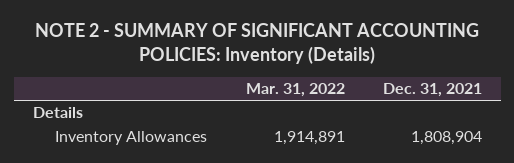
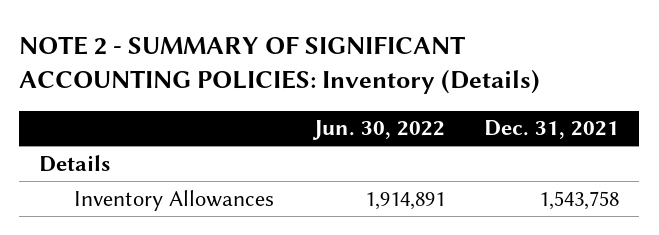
[245,83,345,98] Mar. 31, 2022 -> none
none -> [311,120,445,141] Jun. 30, 2022
[410,131,482,146] 1,808,904 -> [539,190,620,210] 1,543,758

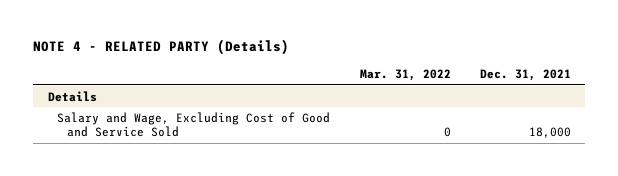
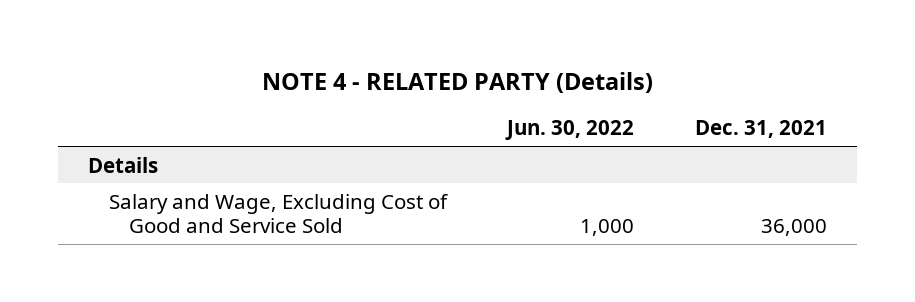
[359,69,451,82] Mar. 31, 2022 -> none
none -> [505,120,635,141] Jun. 30, 2022
[528,127,571,139] 18,000 -> [760,219,827,237] 36,000

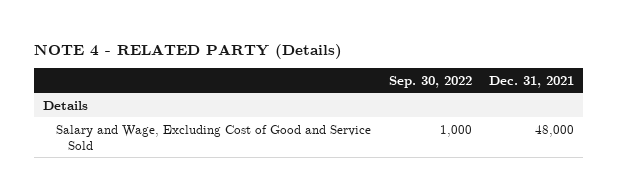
[505,120,635,141] Jun. 30, 2022 -> none
none -> [388,75,472,88] Sep. 30, 2022
[760,219,827,237] 36,000 -> [535,124,575,137] 48,000

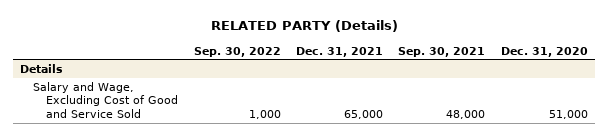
[34,43,343,59] NOTE 4 - RELATED PARTY (Details) -> [211,20,399,33] RELATED PARTY (Details)
none -> [398,46,486,57] Sep. 30, 2021
none -> [500,46,588,57] Dec. 31, 2020
[535,124,575,137] 48,000 -> [343,109,383,119] 65,000

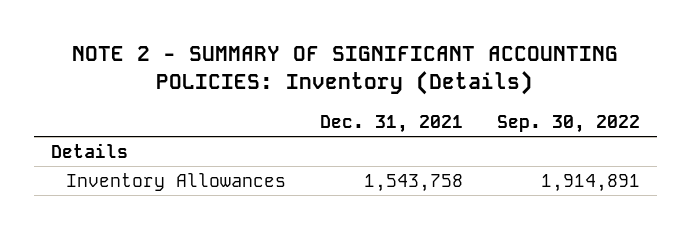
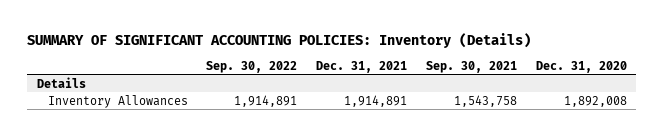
[72,46,619,96] NOTE 2 - SUMMARY OF SIGNIFICANT ACCOUNTING POLICIES: Inventory (Details) -> [27,33,532,49] SUMMARY OF SIGNIFICANT ACCOUNTING POLICIES: Inventory (Details)
none -> [425,60,517,73] Sep. 30, 2021
none -> [535,60,627,73] Dec. 31, 2020
[364,173,464,192] 1,543,758 -> [344,94,408,107] 1,914,891

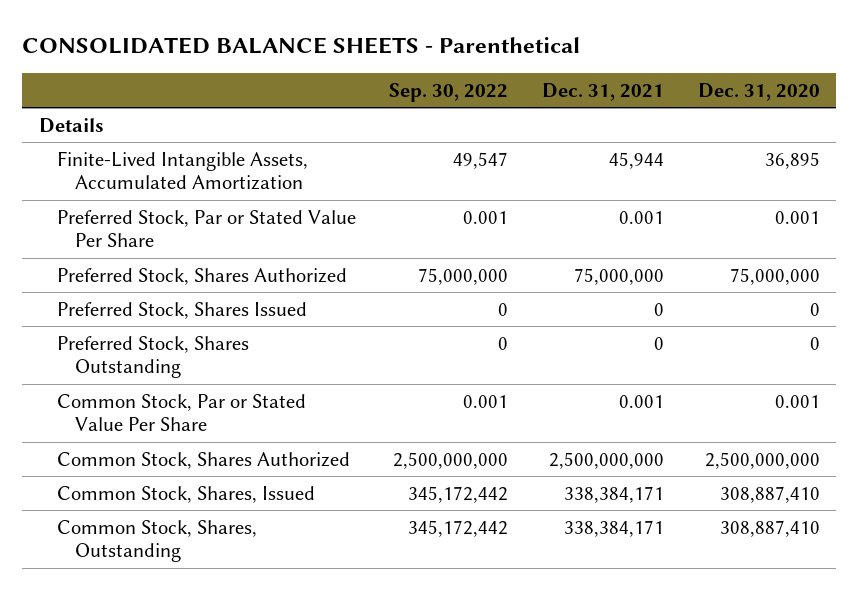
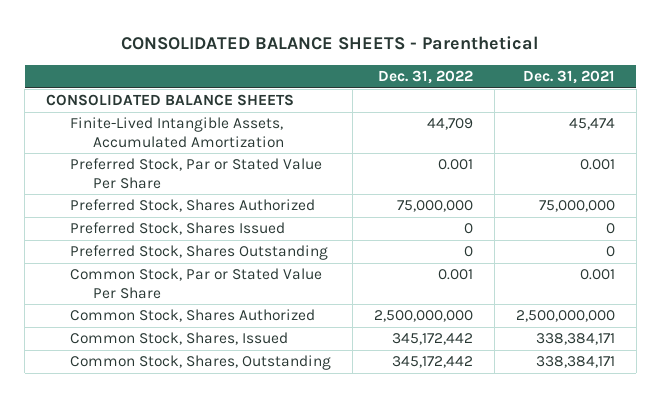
[389,83,509,103] Sep. 30, 2022 -> none
[697,83,820,102] Dec. 31, 2020 -> none
none -> [377,70,473,85] Dec. 31, 2022
[38,117,104,133] Details -> none
none -> [46,94,295,107] CONSOLIDATED BALANCE SHEETS
[608,151,664,169] 45,944 -> [568,118,615,131] 45,474

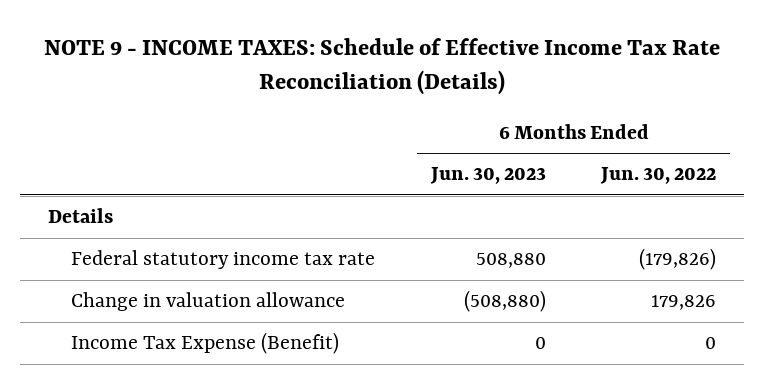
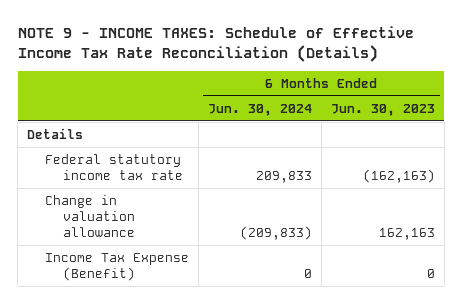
[600,167,717,185] Jun. 30, 2022 -> none
none -> [207,103,312,116] Jun. 30, 2024
[475,253,546,269] 508,880 -> [362,169,435,184] (162,163)
[463,290,546,313] (508,880) -> [378,227,435,240] 162,163

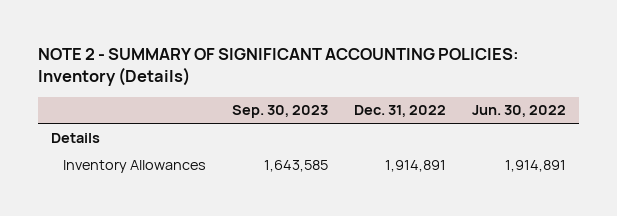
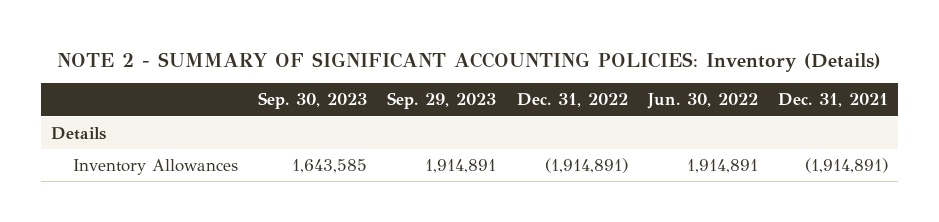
none -> [387,92,497,110] Sep. 29, 2023
none -> [778,93,889,108] Dec. 31, 2021
[384,159,446,172] 1,914,891 -> [544,157,628,173] (1,914,891)

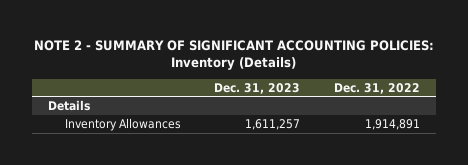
[258,92,368,110] Sep. 30, 2023 -> none
[387,92,497,110] Sep. 29, 2023 -> none
[646,93,758,110] Jun. 30, 2022 -> none
[778,93,889,108] Dec. 31, 2021 -> none
none -> [214,82,301,94] Dec. 31, 2023
[544,157,628,173] (1,914,891) -> [364,118,420,130] 1,914,891

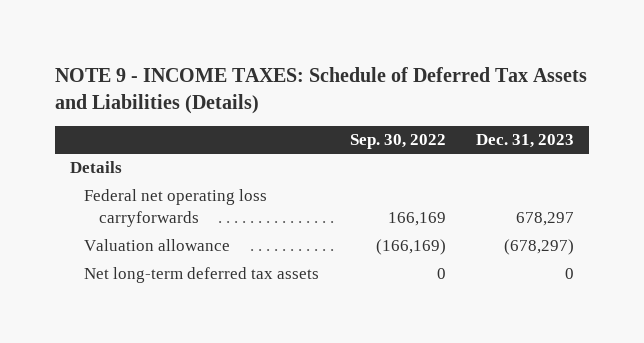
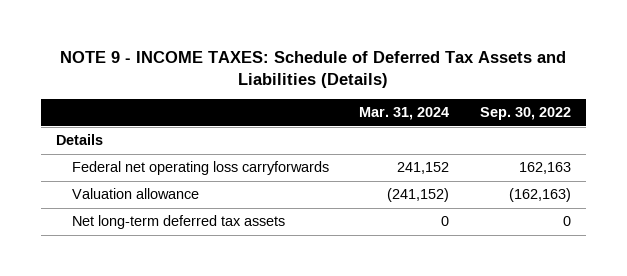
[475,134,574,149] Dec. 31, 2023 -> none
none -> [359,107,450,121] Mar. 31, 2024
[387,212,446,227] 166,169 -> [518,162,571,175] 162,163
[375,239,446,256] (166,169) -> [508,188,571,203] (162,163)

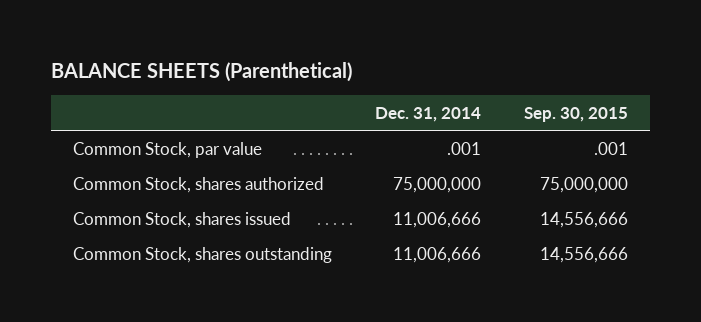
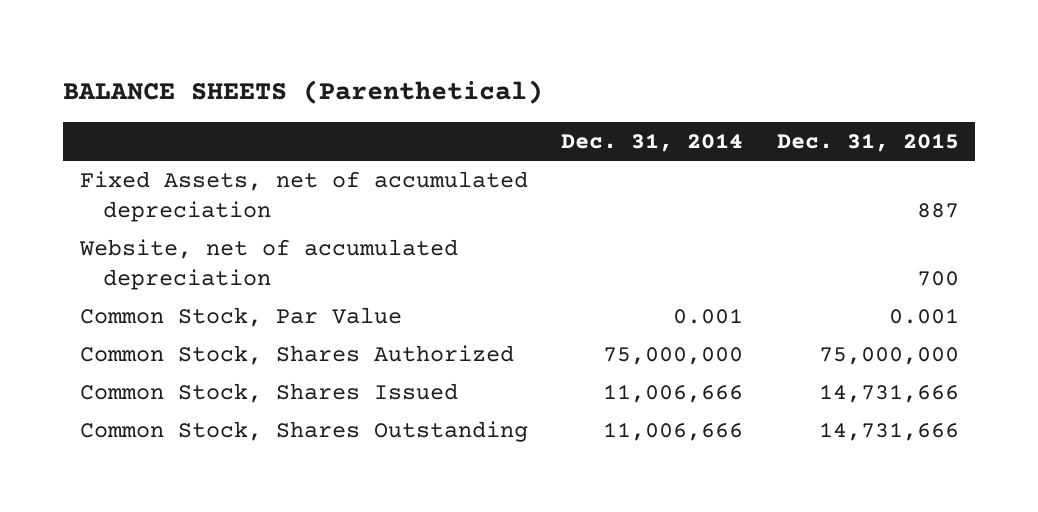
[524,106,629,122] Sep. 30, 2015 -> none
none -> [776,133,959,153] Dec. 31, 2015
none -> [79,170,528,222] Fixed Assets, net of accumulated depreciation
none -> [78,238,458,290] Website, net of accumulated depreciation
[72,141,262,158] Common Stock, par value -> [79,306,402,327] Common Stock, Par Value
[446,141,481,155] .001 -> [673,307,744,324] 0.001
[72,176,324,193] Common Stock, shares authorized -> [79,344,514,365] Common Stock, Shares Authorized
[72,211,291,228] Common Stock, shares issued -> [79,382,458,403] Common Stock, Shares Issued
[72,246,332,263] Common Stock, shares outstanding -> [79,420,528,442] Common Stock, Shares Outstanding

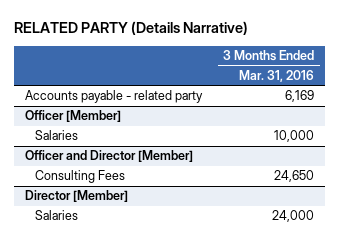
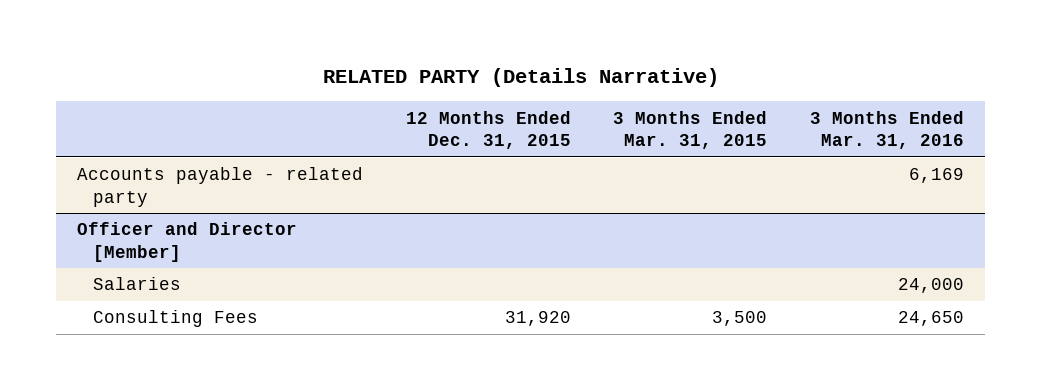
none -> [405,110,571,149] 12 Months Ended Dec. 31, 2015
none -> [613,110,768,149] 3 Months Ended Mar. 31, 2015
[24,110,121,123] Officer [Member] -> none
[35,130,79,141] Salaries -> none
[24,190,128,203] Director [Member] -> none
[35,170,126,184] Consulting Fees -> [93,310,259,328] Consulting Fees

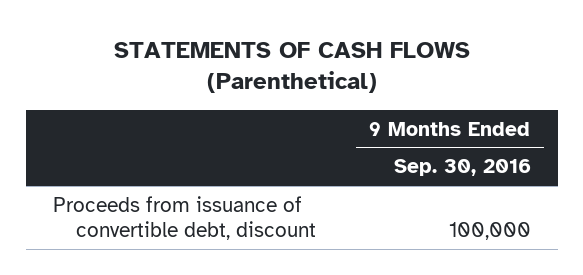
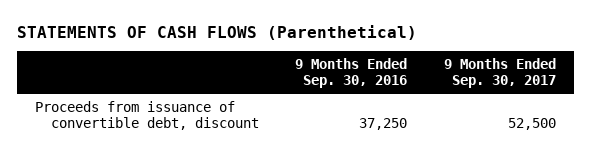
none -> [443,58,556,89] 9 Months Ended Sep. 30, 2017
[448,222,531,241] 100,000 -> [359,117,408,130] 37,250

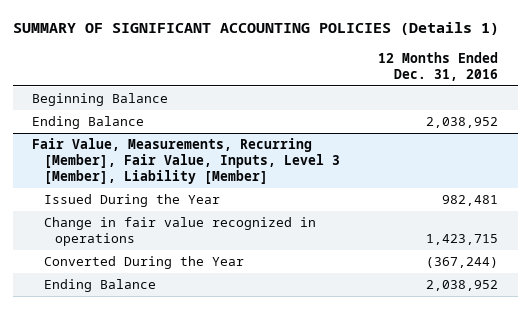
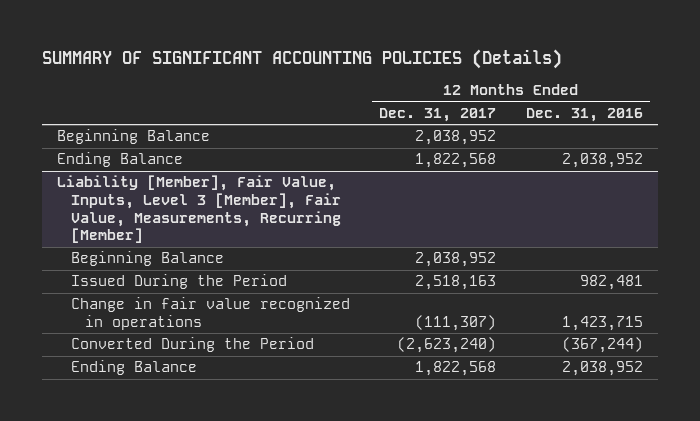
[12,22,499,36] SUMMARY OF SIGNIFICANT ACCOUNTING POLICIES (Details 1) -> [41,49,562,70] SUMMARY OF SIGNIFICANT ACCOUNTING POLICIES (Details)
none -> [379,107,497,122] Dec. 31, 2017
[32,138,340,185] Fair Value, Measurements, Recurring [Member], Fair Value, Inputs, Level 3 [Member], Liability [Member] -> [56,175,341,244] Liability [Member], Fair Value, Inputs, Level 3 [Member], Fair Value, Measurements, Recurring [Member]
none -> [70,251,224,267] Beginning Balance
[43,194,220,208] Issued During the Year -> [70,274,287,290] Issued During the Period
[43,256,244,270] Converted During the Year -> [70,337,314,353] Converted During the Period

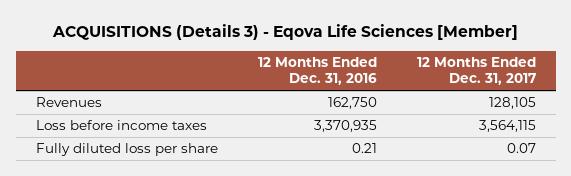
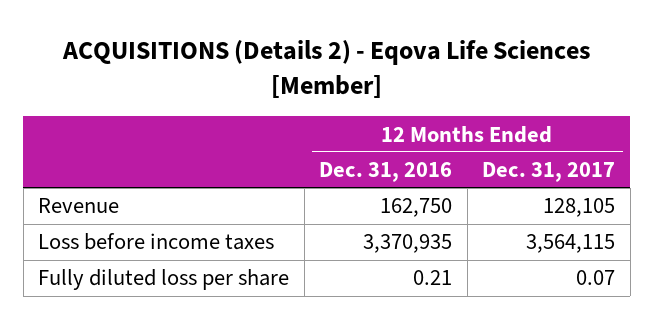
[51,23,518,40] ACQUISITIONS (Details 3) - Eqova Life Sciences [Member] -> [61,39,591,98] ACQUISITIONS (Details 2) - Eqova Life Sciences [Member]
[35,97,102,108] Revenues -> [38,198,120,214] Revenue

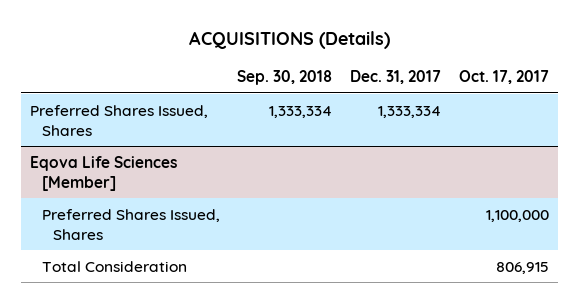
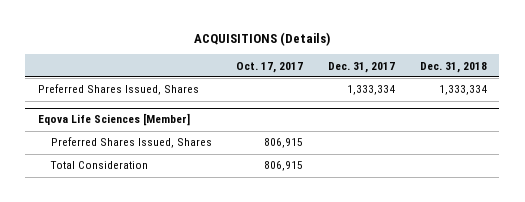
[237,70,333,86] Sep. 30, 2018 -> none
none -> [420,61,488,73] Dec. 31, 2018
[486,209,550,222] 1,100,000 -> [264,138,304,149] 806,915

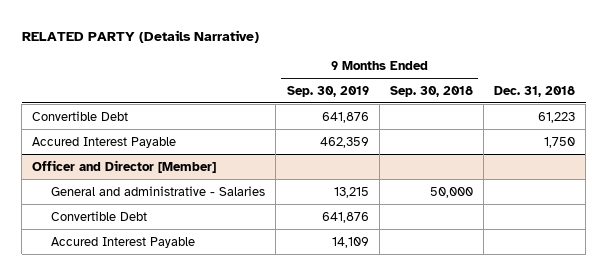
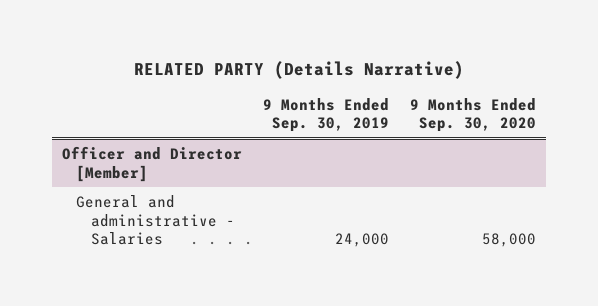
[389,85,473,97] Sep. 30, 2018 -> none
[494,85,576,97] Dec. 31, 2018 -> none
none -> [409,97,536,133] 9 Months Ended Sep. 30, 2020
[32,110,129,121] Convertible Debt -> none
[32,136,177,148] Accured Interest Payable -> none
[51,210,148,221] Convertible Debt -> none
[51,236,196,248] Accured Interest Payable -> none
[333,186,369,198] 13,215 -> [335,233,390,248] 24,000

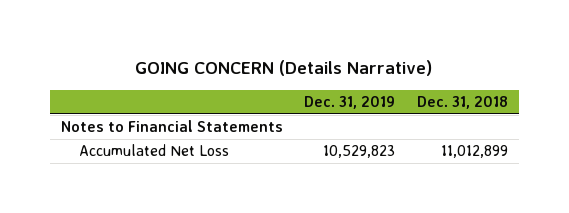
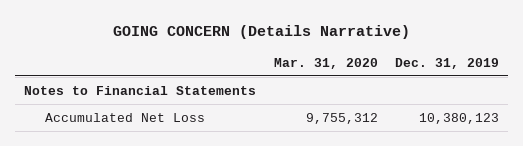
[417,96,509,110] Dec. 31, 2018 -> none
none -> [273,57,378,69] Mar. 31, 2020
[323,145,396,159] 10,529,823 -> [419,112,500,124] 10,380,123

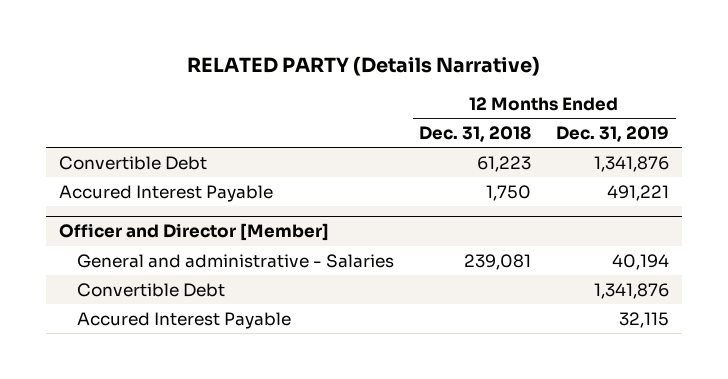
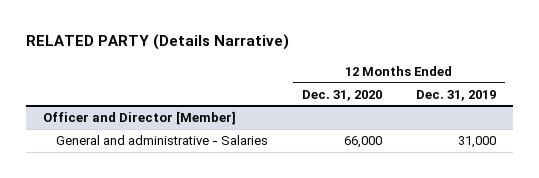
[419,125,532,142] Dec. 31, 2018 -> none
none -> [301,89,382,101] Dec. 31, 2020
[58,155,207,170] Convertible Debt -> none
[58,184,273,202] Accured Interest Payable -> none
[76,282,225,297] Convertible Debt -> none
[76,311,291,329] Accured Interest Payable -> none
[612,253,670,270] 40,194 -> [458,136,497,149] 31,000

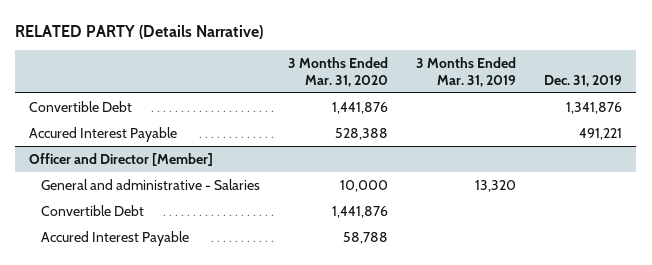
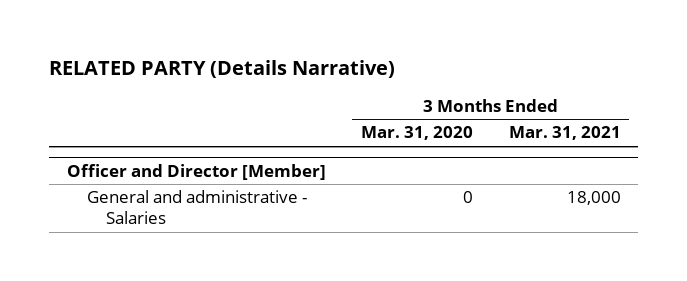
[416,57,517,87] 3 Months Ended Mar. 31, 2019 -> none
[544,74,623,87] Dec. 31, 2019 -> none
none -> [508,126,621,141] Mar. 31, 2021
[29,100,133,112] Convertible Debt -> none
[29,126,178,142] Accured Interest Payable -> none
[40,204,144,216] Convertible Debt -> none
[40,230,189,246] Accured Interest Payable -> none
[339,179,388,192] 10,000 -> [463,191,474,204] 0

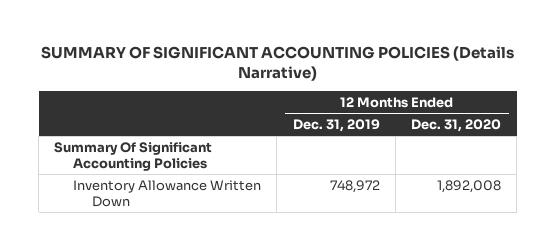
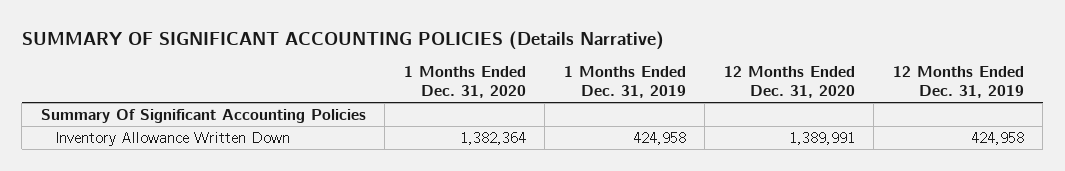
none -> [403,66,526,99] 1 Months Ended Dec. 31, 2020
none -> [563,66,686,99] 1 Months Ended Dec. 31, 2019
[329,179,380,193] 748,972 -> [970,131,1024,145] 424,958
[437,179,502,193] 1,892,008 -> [788,131,855,145] 1,389,991

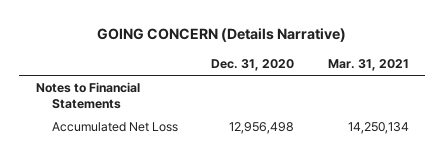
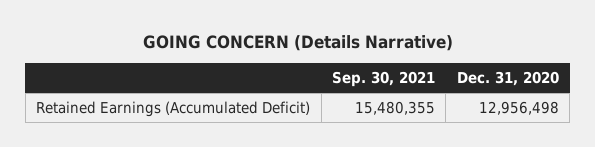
[327,59,409,72] Mar. 31, 2021 -> none
none -> [332,71,436,88] Sep. 30, 2021
[36,82,141,109] Notes to Financial Statements -> none
[51,122,178,133] Accumulated Net Loss -> [36,100,311,117] Retained Earnings (Accumulated Deficit)

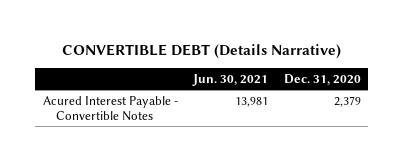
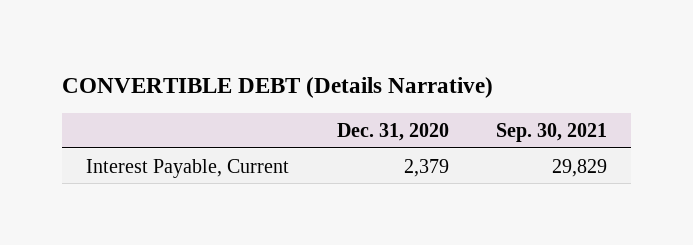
[192,73,269,86] Jun. 30, 2021 -> none
none -> [496,123,608,143] Sep. 30, 2021
[42,95,178,121] Acured Interest Payable - Convertible Notes -> [85,158,289,178] Interest Payable, Current

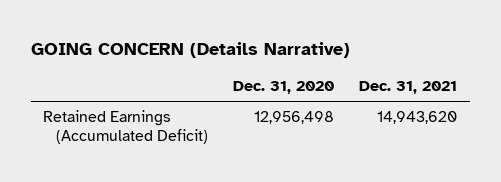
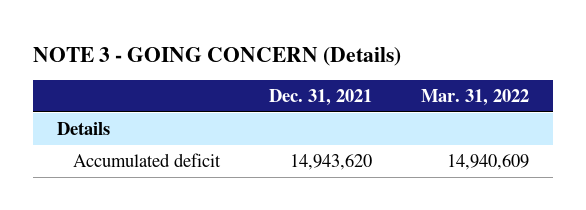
[30,42,350,59] GOING CONCERN (Details Narrative) -> [33,46,402,66] NOTE 3 - GOING CONCERN (Details)
[232,81,334,95] Dec. 31, 2020 -> none
none -> [420,89,529,107] Mar. 31, 2022
none -> [57,121,111,135] Details
[43,110,208,145] Retained Earnings (Accumulated Deficit) -> [73,152,222,167] Accumulated deficit

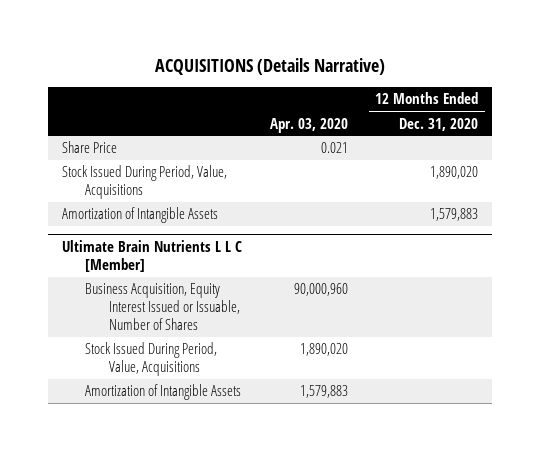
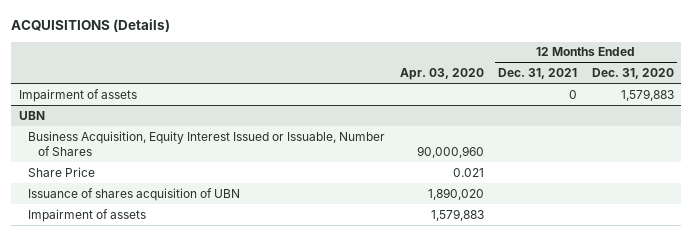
[155,57,386,75] ACQUISITIONS (Details Narrative) -> [11,18,171,32] ACQUISITIONS (Details)
none -> [498,68,578,80] Dec. 31, 2021
[62,141,118,154] Share Price -> none
[62,165,228,200] Stock Issued During Period, Value, Acquisitions -> none
[62,240,243,273] Ultimate Brain Nutrients L L C [Member] -> none
[62,207,219,224] Amortization of Intangible Assets -> [18,88,137,102] Impairment of assets
none -> [18,110,45,120] UBN
none -> [28,166,96,177] Share Price
[85,342,218,377] Stock Issued During Period, Value, Acquisitions -> [28,187,241,201] Issuance of shares acquisition of UBN
[85,384,242,401] Amortization of Intangible Assets -> [28,208,147,222] Impairment of assets

